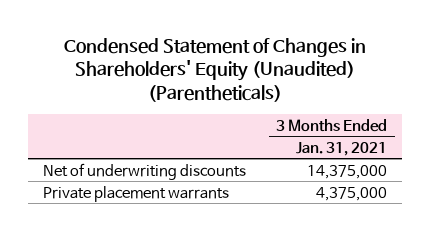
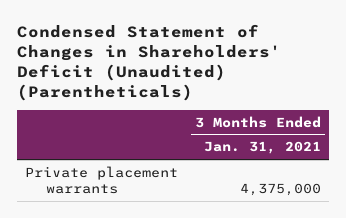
[64,37,367,102] Condensed Statement of Changes in Shareholders' Equity (Unaudited) (Parentheticals) -> [17,24,282,102] Condensed Statement of Changes in Shareholders' Deficit (Unaudited) (Parentheticals)
[43,162,247,180] Net of underwriting discounts -> none

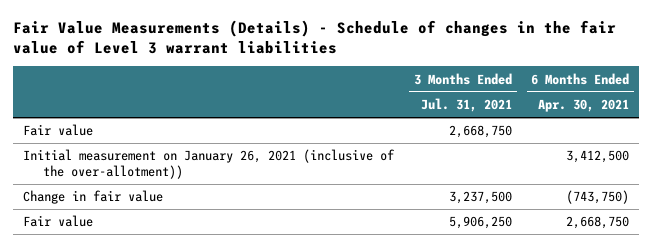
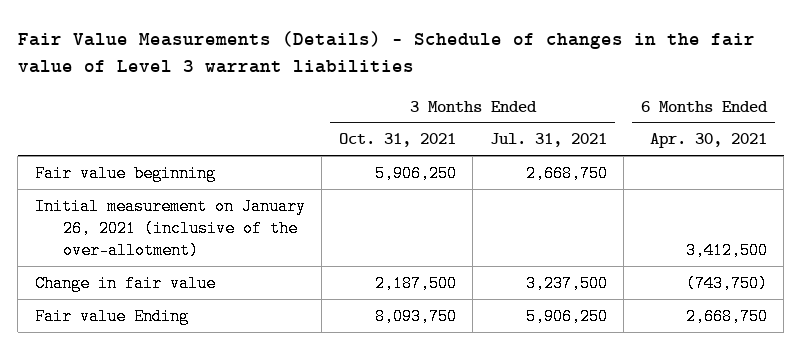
none -> [338,133,456,148] Oct. 31, 2021
[23,124,94,137] Fair value -> [34,164,216,182] Fair value beginning
[23,149,396,180] Initial measurement on January 26, 2021 (inclusive of the over-allotment)) -> [34,197,306,259] Initial measurement on January 26, 2021 (inclusive of the over-allotment)
[23,215,94,228] Fair value -> [34,307,189,325] Fair value Ending

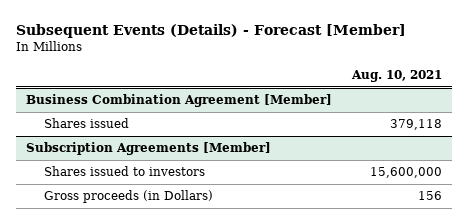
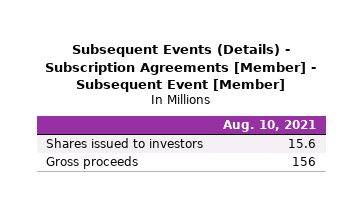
[16,23,407,38] Subsequent Events (Details) - Forecast [Member] -> [45,44,317,93] Subsequent Events (Details) - Subscription Agreements [Member] - Subsequent Event [Member]
[26,94,333,108] Business Combination Agreement [Member] -> none
[43,118,129,129] Shares issued -> none
[26,142,272,156] Subscription Agreements [Member] -> none
[369,167,442,179] 15,600,000 -> [288,139,317,149] 15.6
[43,190,213,204] Gross proceeds (in Dollars) -> [46,156,139,170] Gross proceeds

